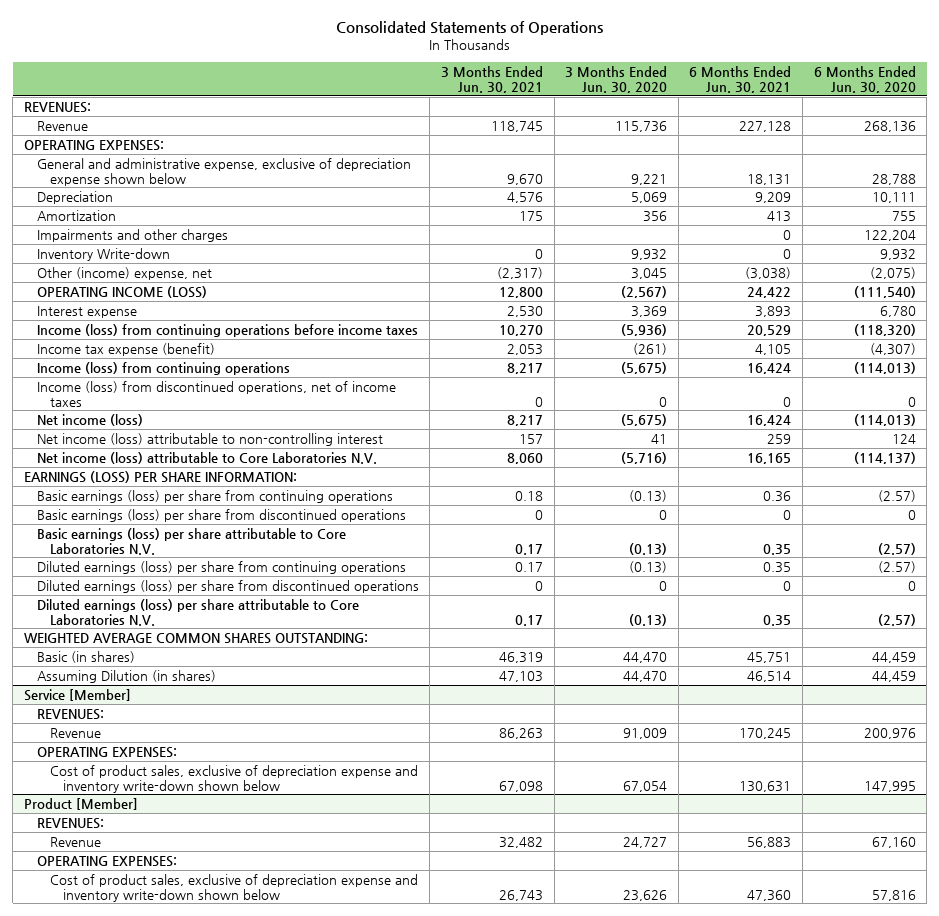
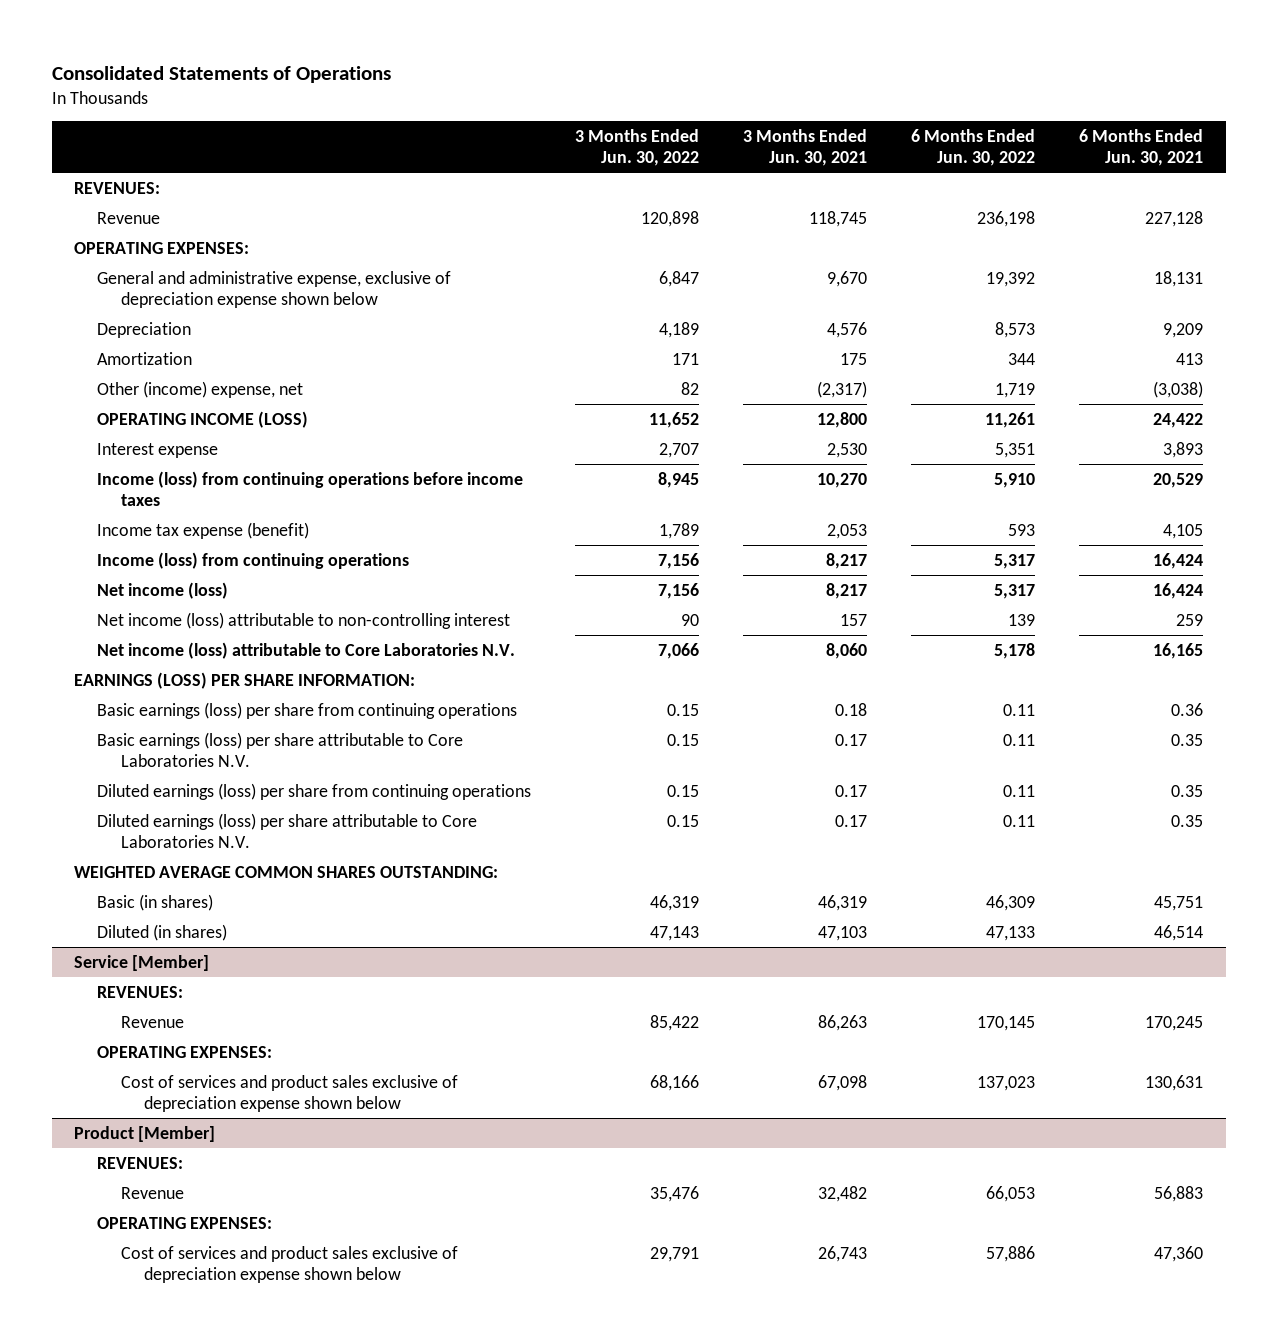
[565,65,668,93] 3 Months Ended Jun. 30, 2020 -> none
[813,65,916,93] 6 Months Ended Jun. 30, 2020 -> none
none -> [575,129,700,166] 3 Months Ended Jun. 30, 2022
none -> [911,129,1036,166] 6 Months Ended Jun. 30, 2022
[36,228,228,242] Impairments and other charges -> none
[36,247,170,261] Inventory Write-down -> none
[36,380,396,407] Income (loss) from discontinued operations, net of income taxes -> none
[36,508,406,522] Basic earnings (loss) per share from discontinued operations -> none
[36,579,419,593] Diluted earnings (loss) per share from discontinued operations -> none
[36,669,216,683] Assuming Dilution (in shares) -> [97,924,228,942] Diluted (in shares)
[50,764,419,793] Cost of product sales, exclusive of depreciation expense and inventory write-down shown below -> [120,1075,458,1112] Cost of services and product sales exclusive of depreciation expense shown below
[50,873,419,902] Cost of product sales, exclusive of depreciation expense and inventory write-down shown below -> [120,1246,458,1283] Cost of services and product sales exclusive of depreciation expense shown below

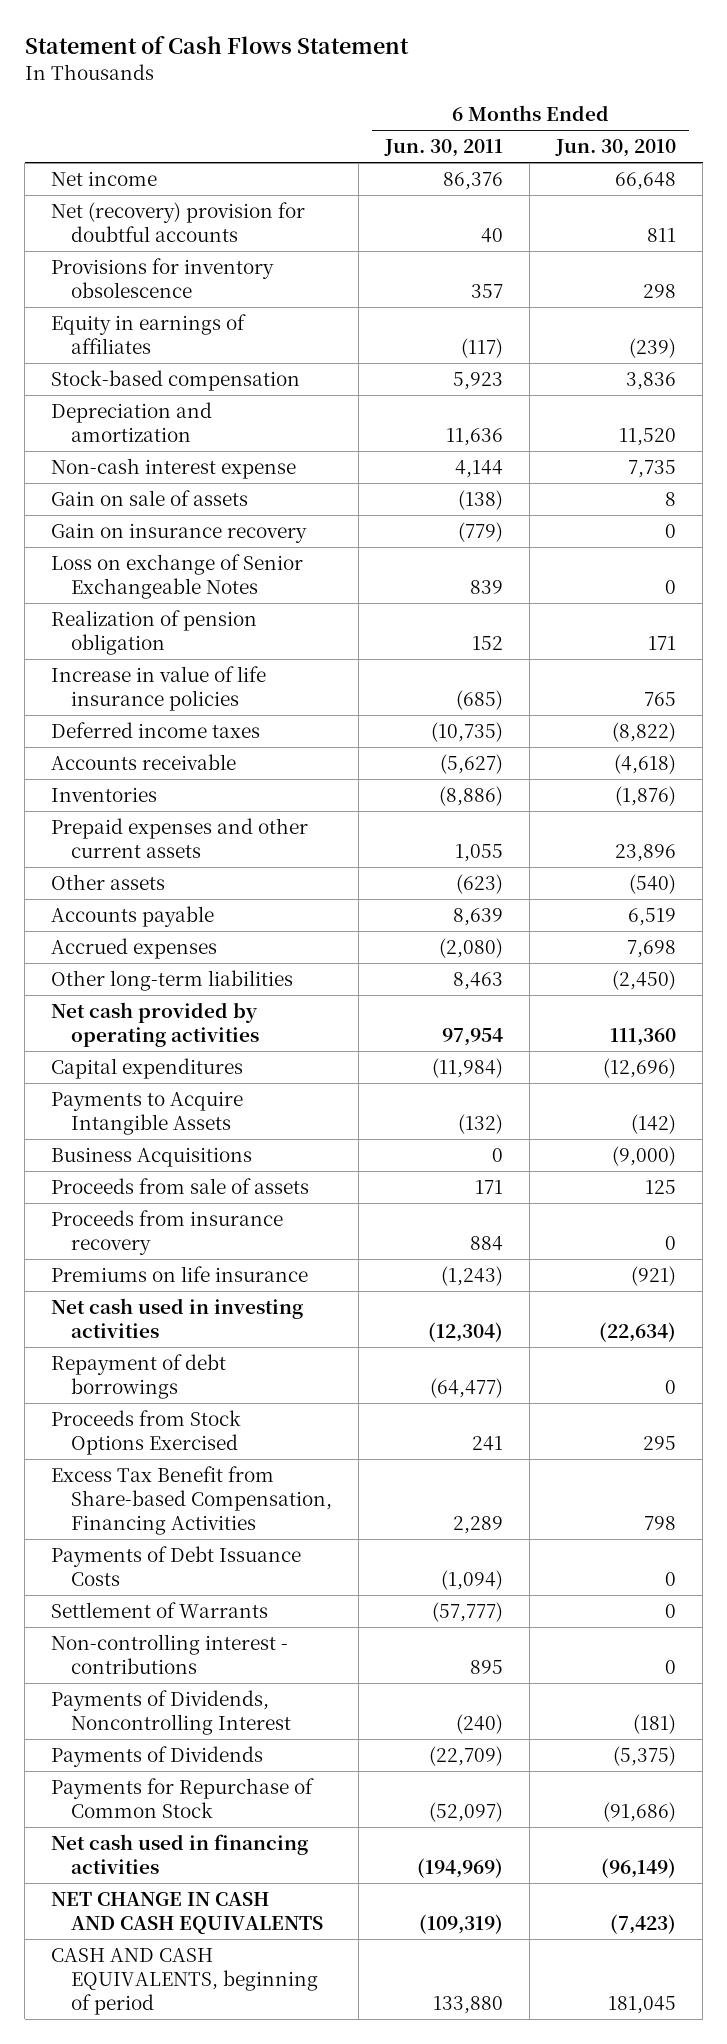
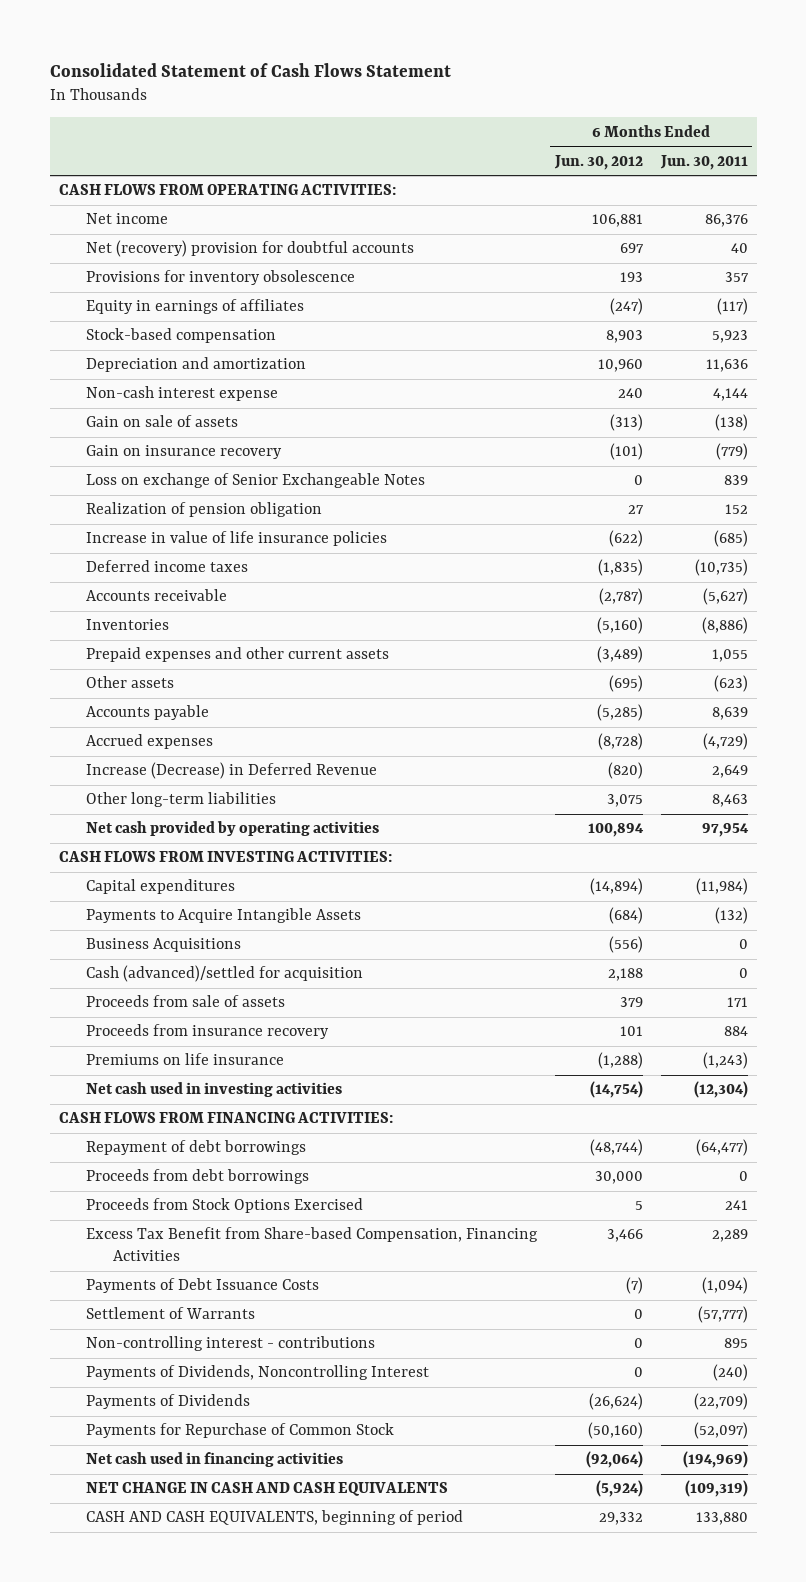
[24,36,409,55] Statement of Cash Flows Statement -> [49,62,451,77] Consolidated Statement of Cash Flows Statement
[555,139,677,158] Jun. 30, 2010 -> none
none -> [553,154,643,170] Jun. 30, 2012
none -> [58,184,396,196] CASH FLOWS FROM OPERATING ACTIVITIES:
[439,937,504,958] (2,080) -> [702,733,748,751] (4,729)
none -> [85,762,377,780] Increase (Decrease) in Deferred Revenue
none -> [58,851,392,863] CASH FLOWS FROM INVESTING ACTIVITIES:
none -> [85,965,363,983] Cash (advanced)/settled for acquisition
none -> [58,1112,393,1124] CASH FLOWS FROM FINANCING ACTIVITIES:
none -> [85,1169,309,1185] Proceeds from debt borrowings

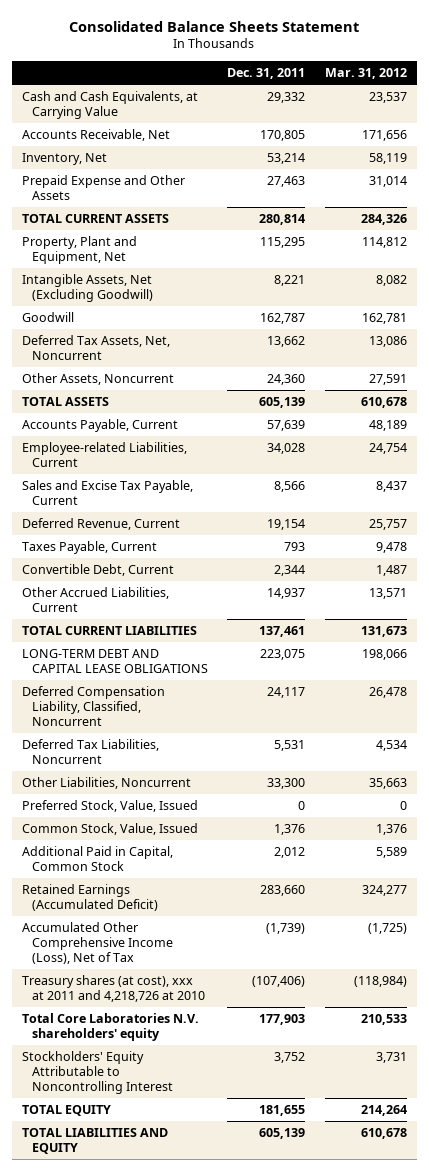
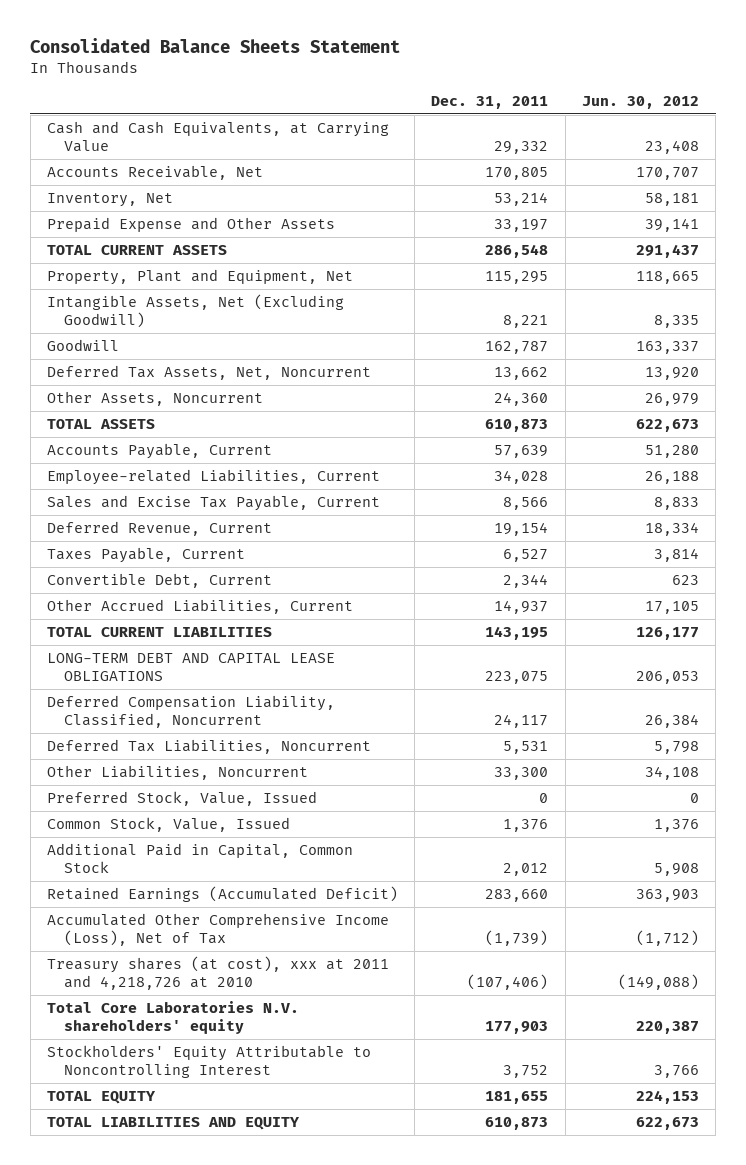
[324,67,407,79] Mar. 31, 2012 -> none
none -> [581,95,699,109] Jun. 30, 2012
[267,176,306,188] 27,463 -> [494,219,549,233] 33,197
[259,214,306,226] 280,814 -> [485,244,549,259] 286,548
[259,397,306,409] 605,139 -> [485,419,549,433] 610,873
[284,542,306,552] 793 -> [503,549,549,563] 6,527
[259,626,306,638] 137,461 -> [485,626,549,641] 143,195
[259,1128,306,1140] 605,139 -> [485,1117,549,1131] 610,873

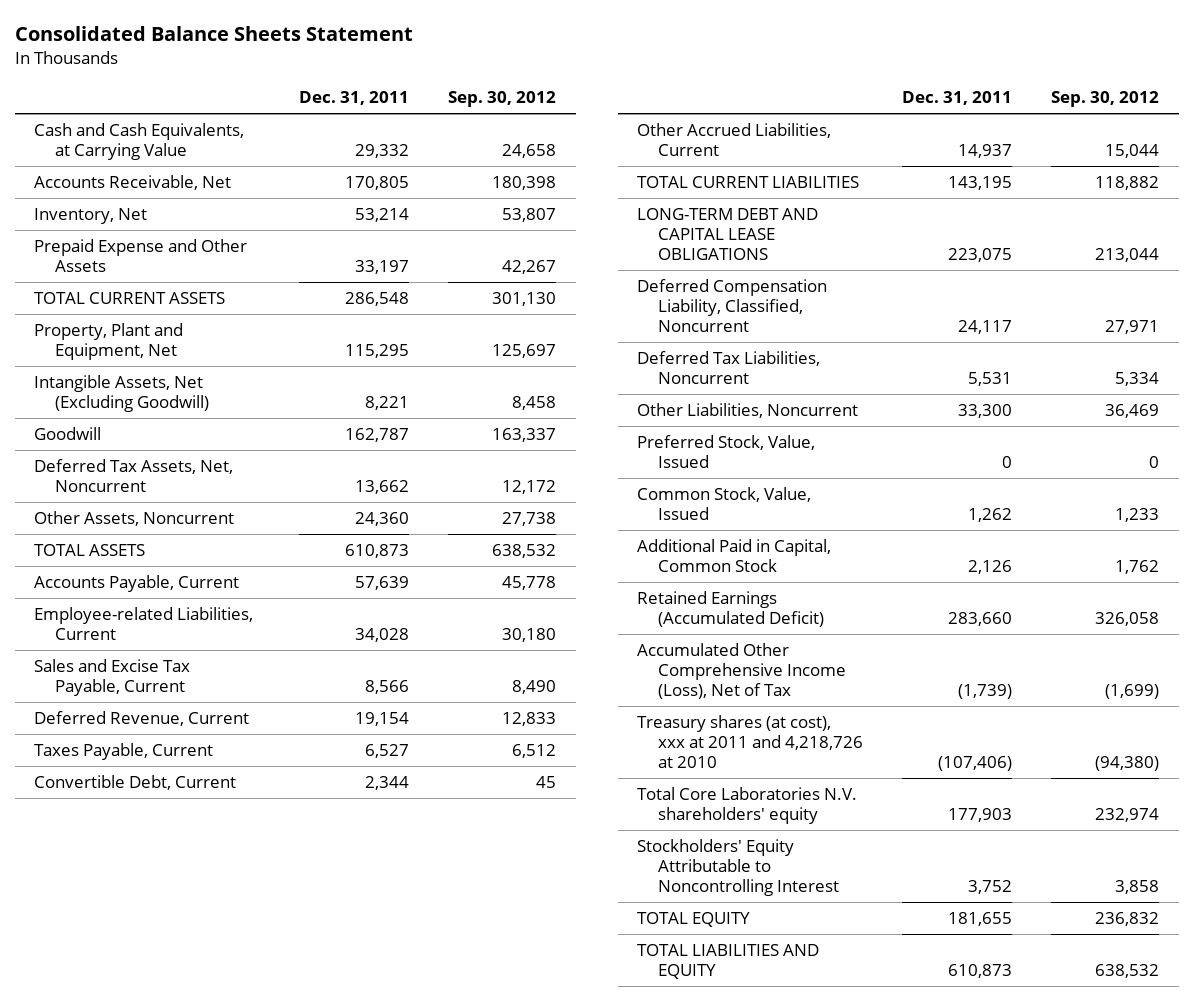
[581,95,699,109] Jun. 30, 2012 -> none
none -> [448,91,557,108] Sep. 30, 2012
[503,819,549,833] 1,376 -> [968,508,1013,523] 1,262
[503,863,549,877] 2,012 -> [968,560,1013,575] 2,126

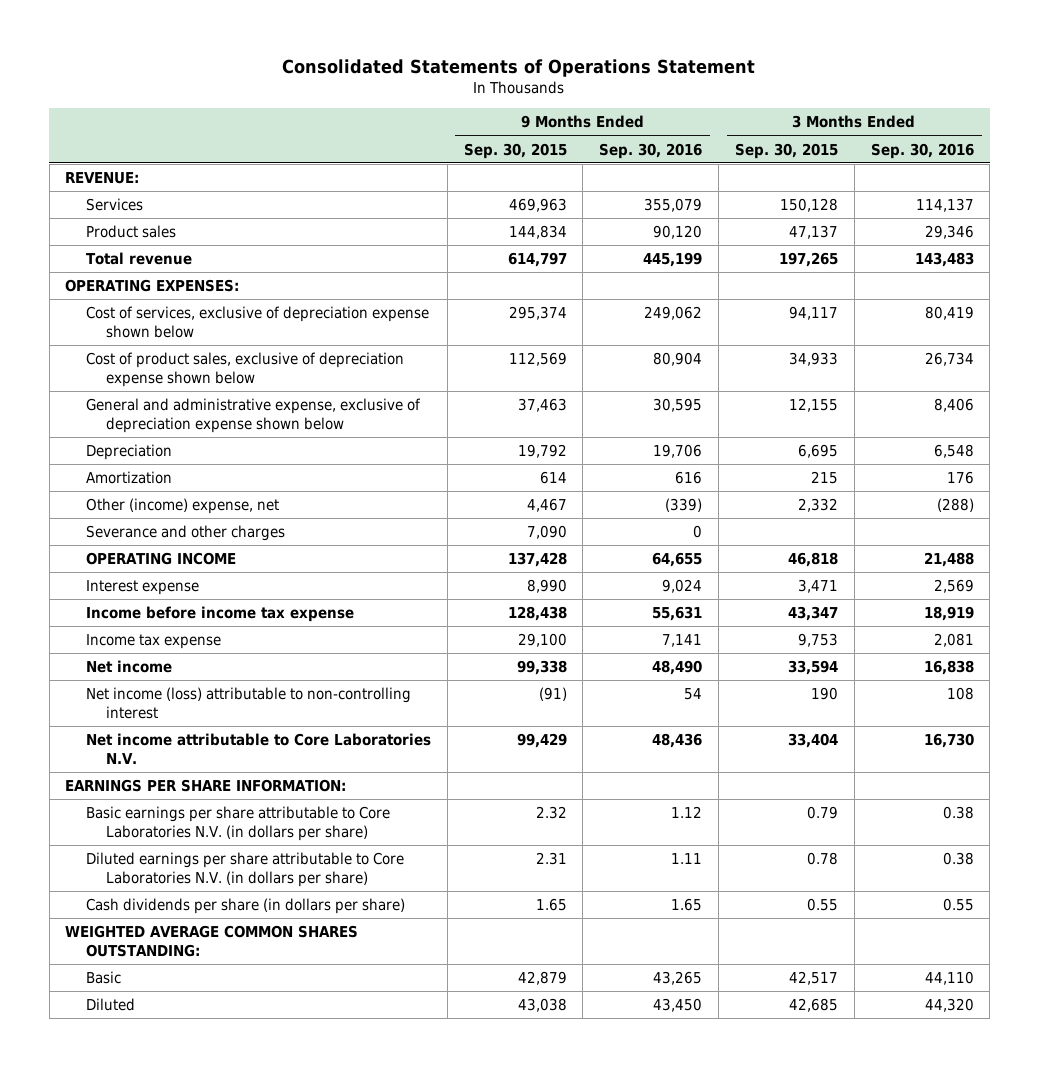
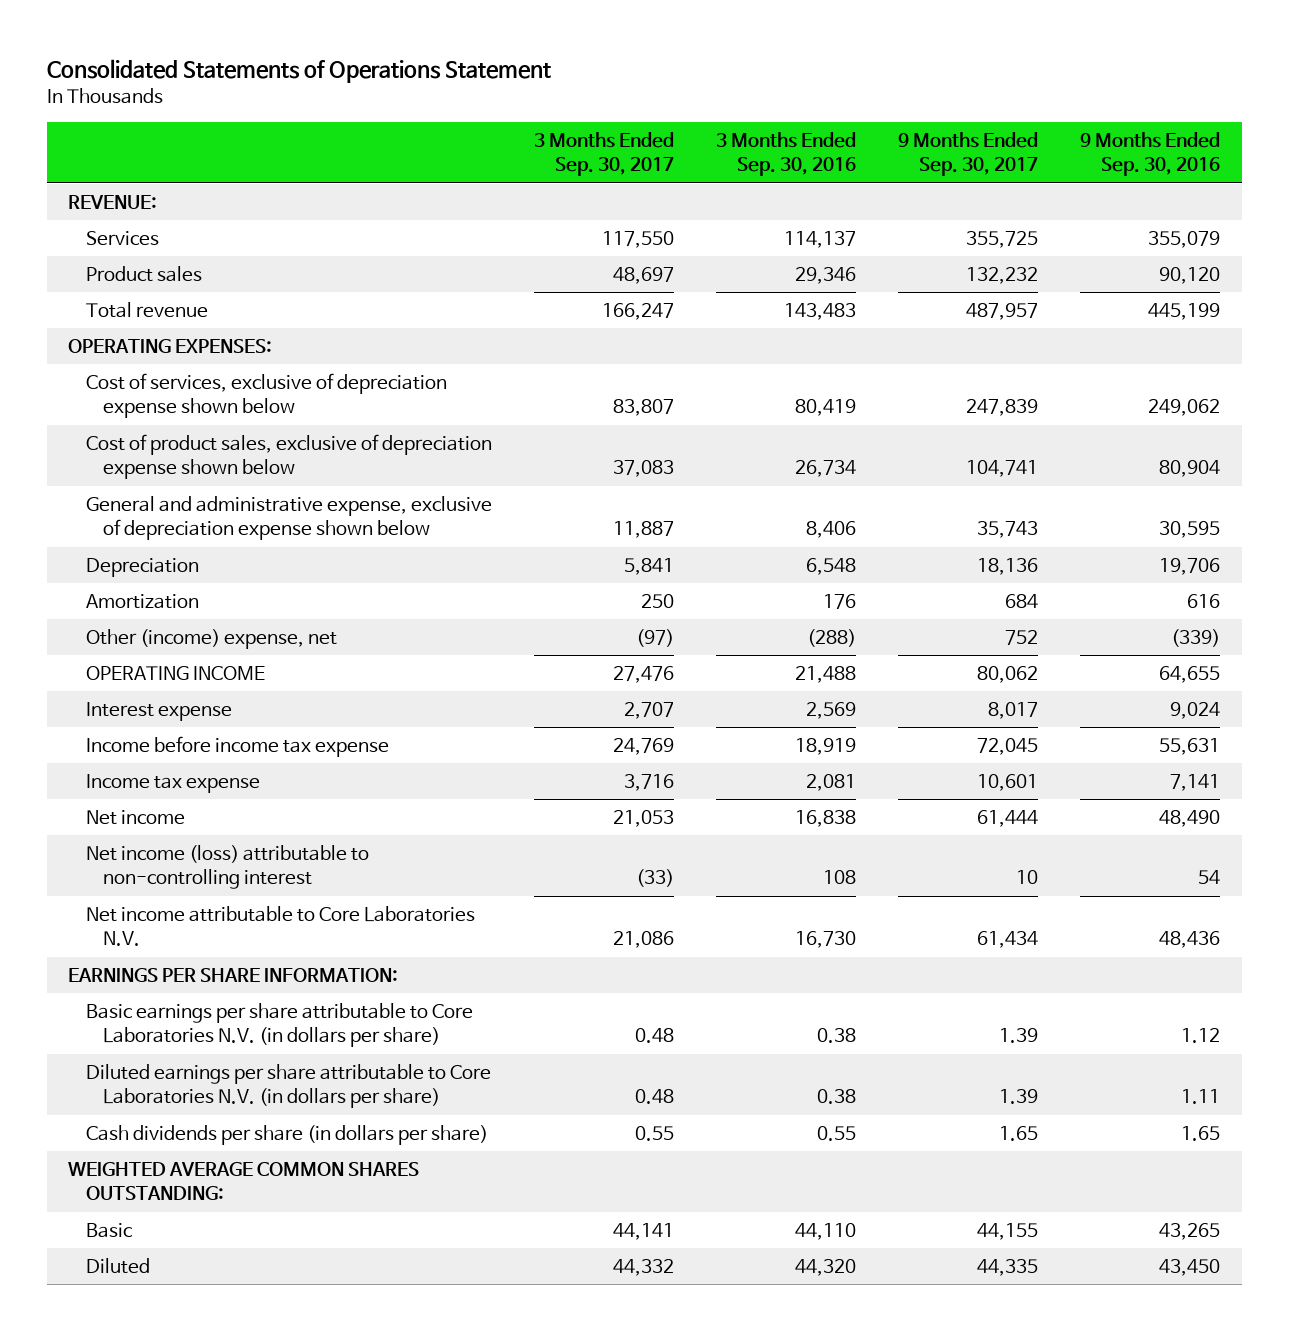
[463,142,567,159] Sep. 30, 2015 -> none
[734,142,838,159] Sep. 30, 2015 -> none
none -> [533,132,674,177] 3 Months Ended Sep. 30, 2017
none -> [898,132,1039,177] 9 Months Ended Sep. 30, 2017
[85,525,285,542] Severance and other charges -> none

